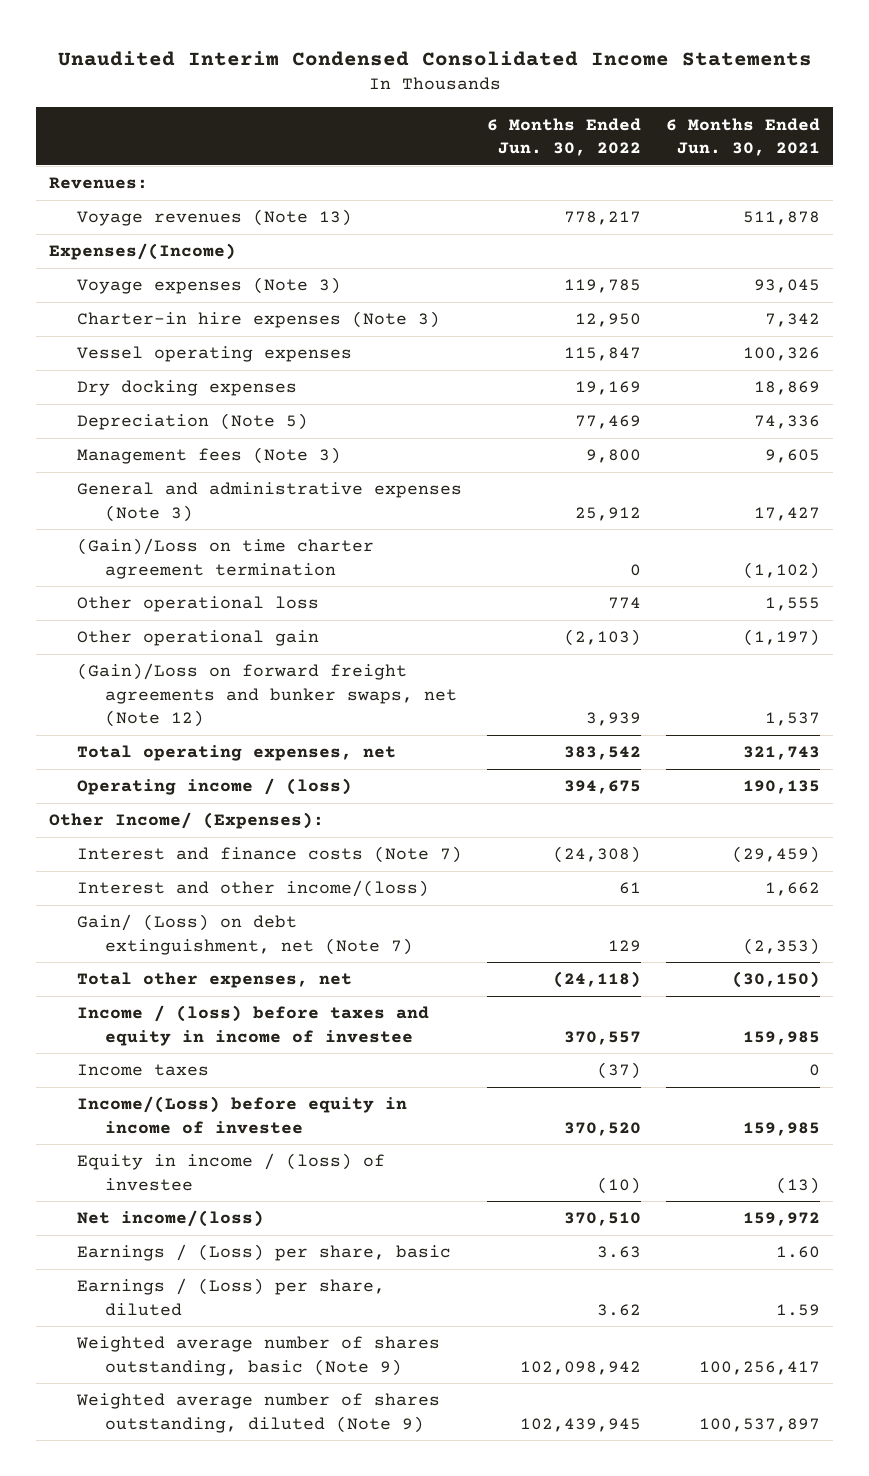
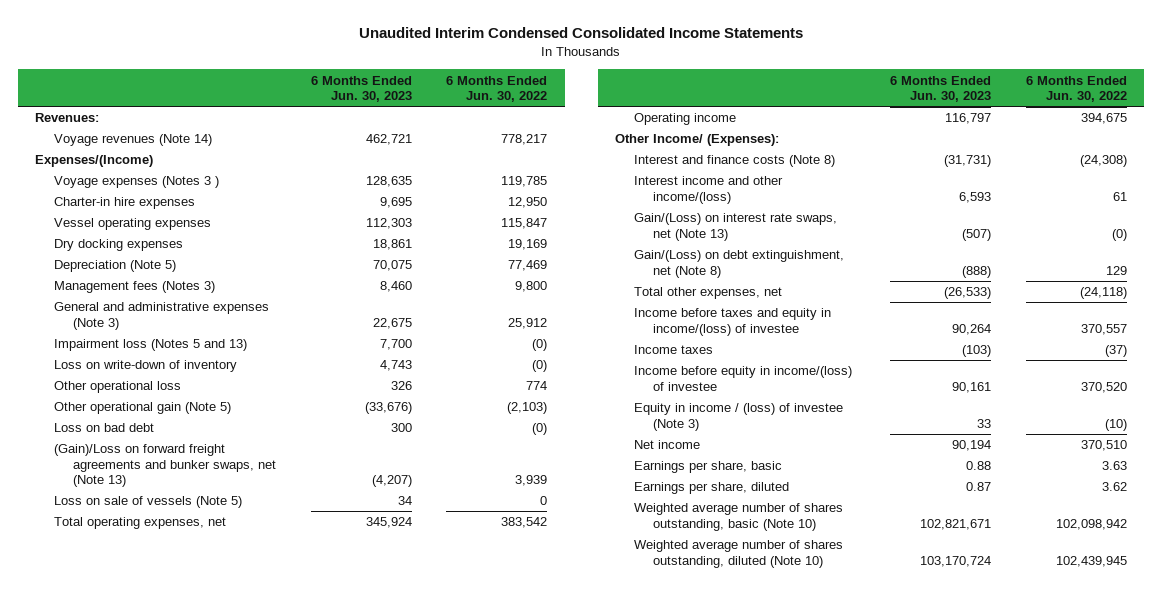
[666,117,821,157] 6 Months Ended Jun. 30, 2021 -> none
none -> [310,75,412,103] 6 Months Ended Jun. 30, 2023
[76,209,352,227] Voyage revenues (Note 13) -> [54,134,213,147] Voyage revenues (Note 14)
[76,277,341,295] Voyage expenses (Note 3) -> [54,176,220,189] Voyage expenses (Notes 3 )
[76,311,440,329] Charter-in hire expenses (Note 3) -> [54,197,196,210] Charter-in hire expenses
[76,447,341,465] Management fees (Note 3) -> [54,281,216,294] Management fees (Notes 3)
[76,538,374,579] (Gain)/Loss on time charter agreement termination -> none
none -> [54,339,248,352] Impairment loss (Notes 5 and 13)
none -> [54,360,238,373] Loss on write-down of inventory
[76,630,319,647] Other operational gain -> [54,402,232,415] Other operational gain (Note 5)
none -> [54,423,155,433] Loss on bad debt
[76,663,458,728] (Gain)/Loss on forward freight agreements and bunker swaps, net (Note 12) -> [54,444,277,488] (Gain)/Loss on forward freight agreements and bunker swaps, net (Note 13)
none -> [54,496,243,509] Loss on sale of vessels (Note 5)
[76,778,352,796] Operating income / (loss) -> [633,113,736,126] Operating income
[76,846,462,864] Interest and finance costs (Note 7) -> [633,155,835,168] Interest and finance costs (Note 8)
[76,880,429,898] Interest and other income/(loss) -> [633,176,783,204] Interest income and other income/(loss)
none -> [633,213,837,241] Gain/(Loss) on interest rate swaps, net (Note 13)
[76,914,414,955] Gain/ (Loss) on debt extinguishment, net (Note 7) -> [633,250,844,278] Gain/(Loss) on debt extinguishment, net (Note 8)
[76,1005,429,1046] Income / (loss) before taxes and equity in income of investee -> [633,308,831,336] Income before taxes and equity in income/(loss) of investee
[76,1096,407,1134] Income/(Loss) before equity in income of investee -> [633,366,852,391] Income before equity in income/(loss) of investee
[76,1153,385,1191] Equity in income / (loss) of investee -> [633,403,843,431] Equity in income / (loss) of investee (Note 3)
[76,1210,264,1228] Net income/(loss) -> [633,440,700,450] Net income
[76,1244,451,1262] Earnings / (Loss) per share, basic -> [633,461,782,474] Earnings per share, basic
[76,1278,385,1316] Earnings / (Loss) per share, diluted -> [633,482,789,495] Earnings per share, diluted
[75,1336,440,1376] Weighted average number of shares outstanding, basic (Note 9) -> [633,503,843,531] Weighted average number of shares outstanding, basic (Note 10)
[75,1393,440,1433] Weighted average number of shares outstanding, diluted (Note 9) -> [633,540,843,568] Weighted average number of shares outstanding, diluted (Note 10)

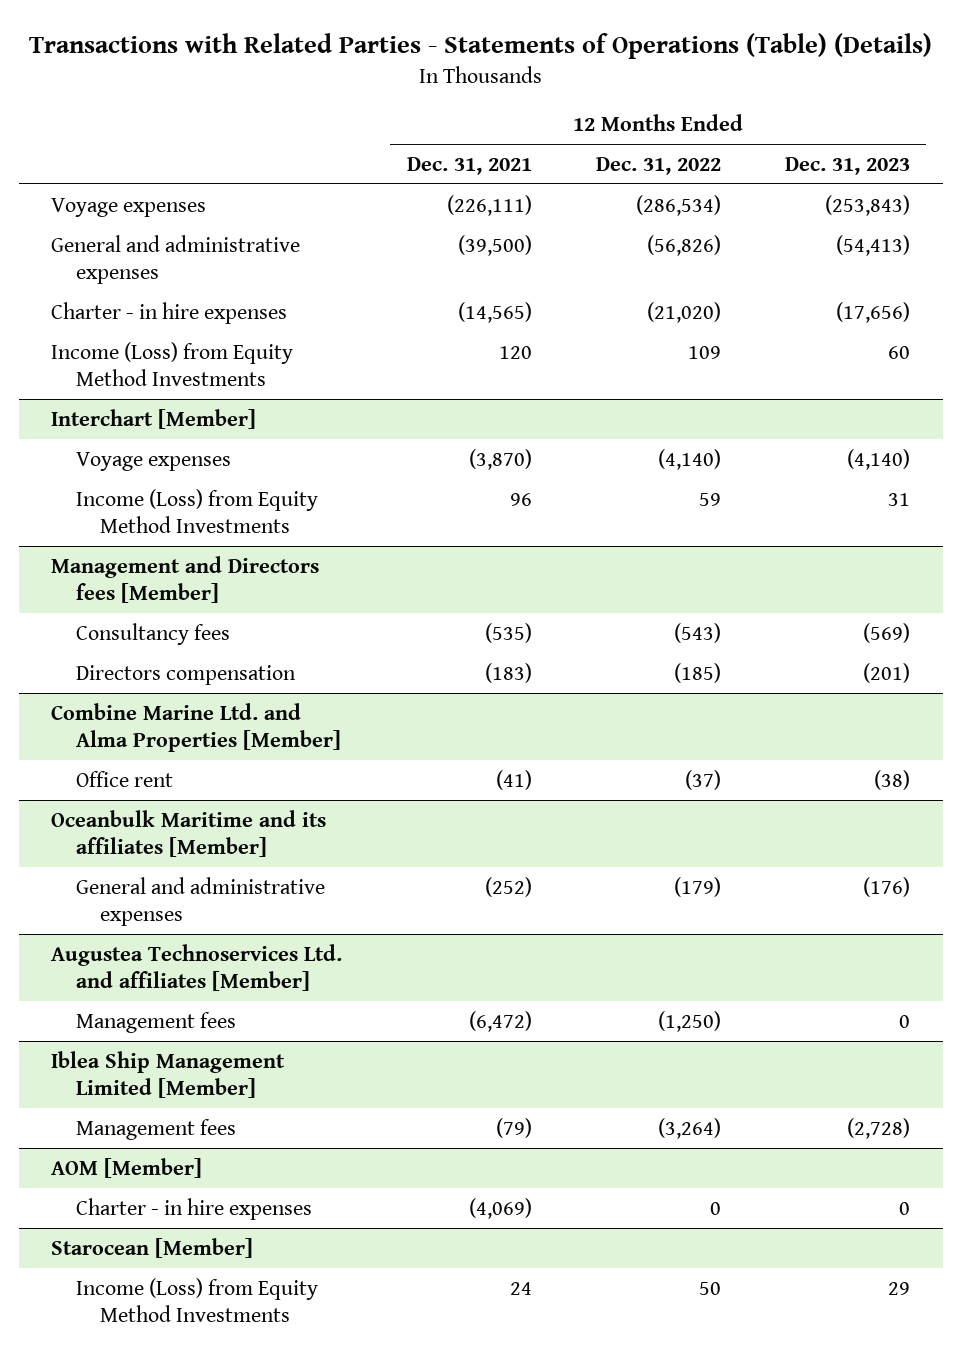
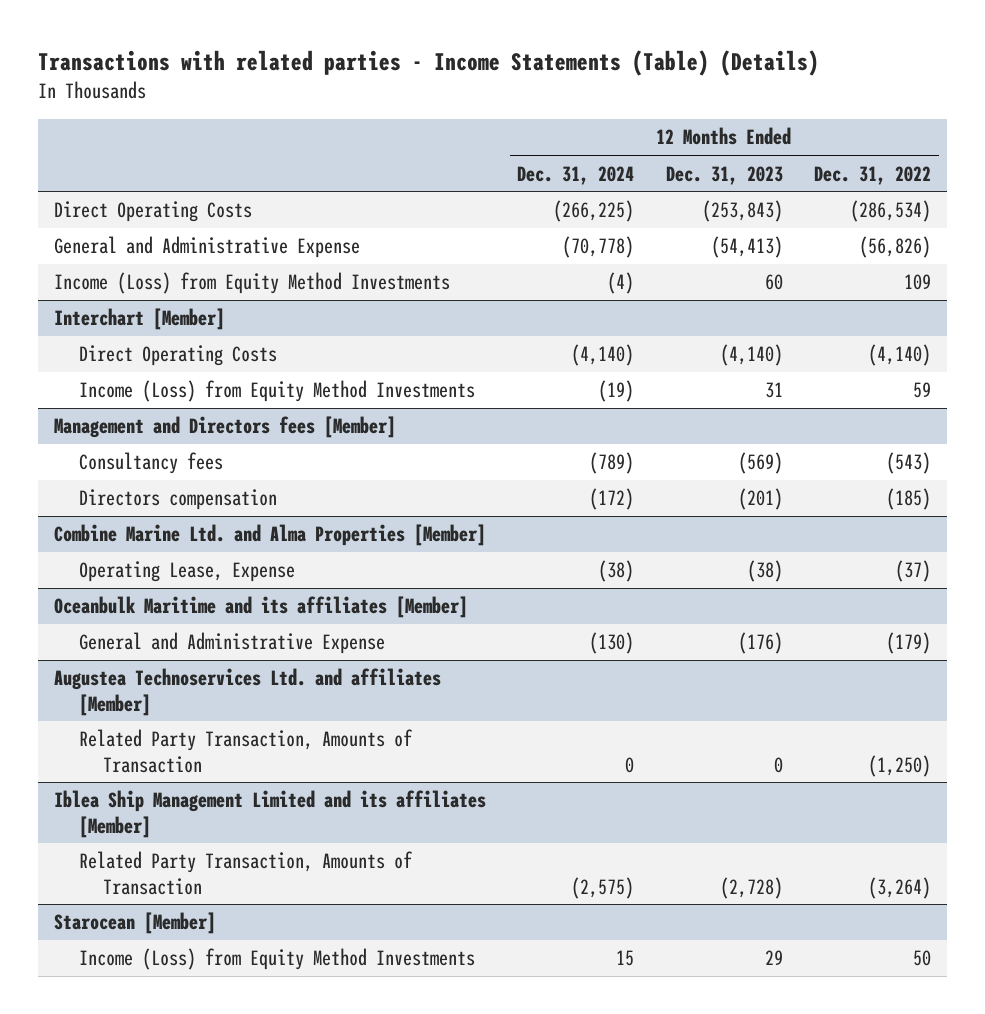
[28,33,932,60] Transactions with Related Parties - Statements of Operations (Table) (Details) -> [38,50,820,77] Transactions with related parties - Income Statements (Table) (Details)
[406,156,532,175] Dec. 31, 2021 -> none
none -> [517,165,635,185] Dec. 31, 2024
[51,301,288,324] Charter - in hire expenses -> none
[51,197,207,217] Voyage expenses -> [54,201,253,223] Direct Operating Costs
[51,234,301,284] General and administrative expenses -> [54,236,361,259] General and Administrative Expense
[75,451,231,471] Voyage expenses -> [78,345,277,367] Direct Operating Costs
[75,770,173,787] Office rent -> [78,561,295,583] Operating Lease, Expense
[75,876,325,926] General and administrative expenses -> [78,632,385,655] General and Administrative Expense
[51,1157,203,1178] AOM [Member] -> none
[75,1197,312,1220] Charter - in hire expenses -> none
[75,1011,236,1033] Management fees -> [78,729,413,773] Related Party Transaction, Amounts of Transaction
[51,1050,286,1098] Iblea Ship Management Limited [Member] -> [54,790,487,838] Iblea Ship Management Limited and its affiliates [Member]
[75,1118,236,1140] Management fees -> [78,851,413,895] Related Party Transaction, Amounts of Transaction

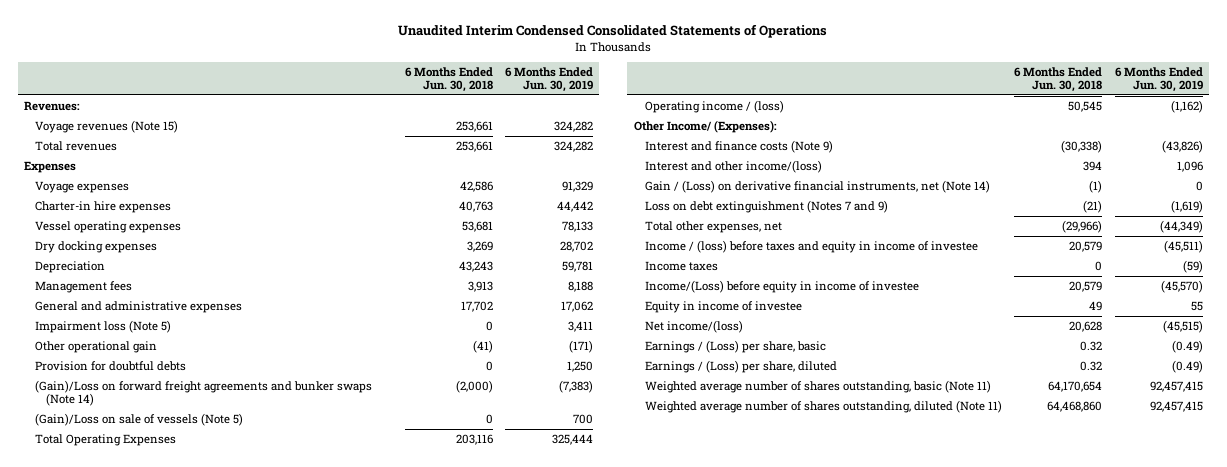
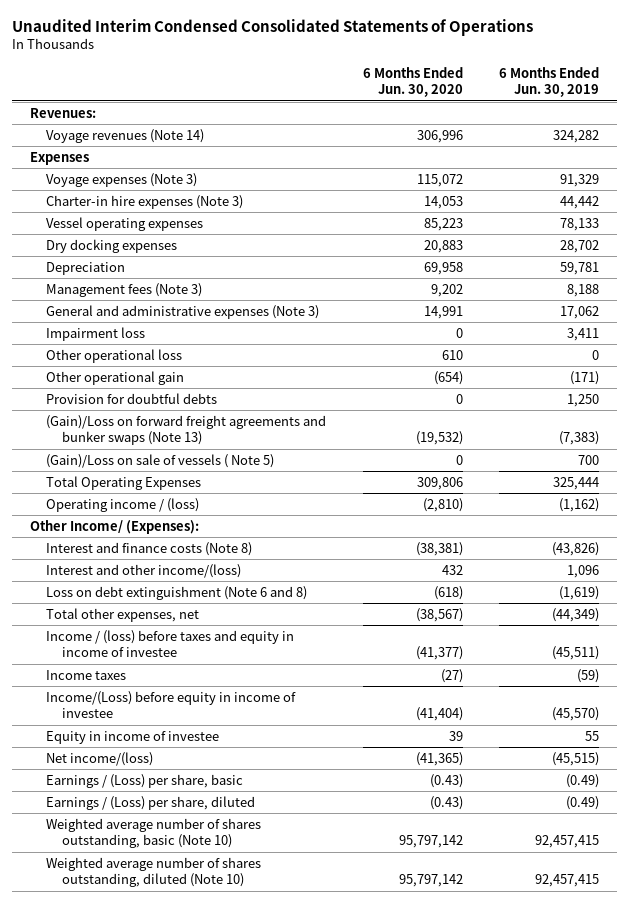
[404,66,493,93] 6 Months Ended Jun. 30, 2018 -> none
none -> [362,66,463,98] 6 Months Ended Jun. 30, 2020
[35,119,179,133] Voyage revenues (Note 15) -> none
[35,140,118,151] Total revenues -> [46,128,205,143] Voyage revenues (Note 14)
[35,180,130,193] Voyage expenses -> [46,172,198,187] Voyage expenses (Note 3)
[35,200,172,213] Charter-in hire expenses -> [46,194,244,209] Charter-in hire expenses (Note 3)
[35,280,133,293] Management fees -> [46,282,203,297] Management fees (Note 3)
[35,300,243,313] General and administrative expenses -> [46,304,320,319] General and administrative expenses (Note 3)
[35,319,172,333] Impairment loss (Note 5) -> [46,326,146,341] Impairment loss
none -> [46,348,183,363] Other operational loss
[35,379,373,407] (Gain)/Loss on forward freight agreements and bunker swaps (Note 14) -> [46,414,327,446] (Gain)/Loss on forward freight agreements and bunker swaps (Note 13)
[35,412,244,426] (Gain)/Loss on sale of vessels (Note 5) -> [46,453,275,468] (Gain)/Loss on sale of vessels ( Note 5)
[644,139,833,153] Interest and finance costs (Note 9) -> [46,541,253,556] Interest and finance costs (Note 8)
[644,179,990,193] Gain / (Loss) on derivative financial instruments, net (Note 14) -> none
[644,199,888,213] Loss on debt extinguishment (Notes 7 and 9) -> [46,585,308,600] Loss on debt extinguishment (Note 6 and 8)
[644,379,991,393] Weighted average number of shares outstanding, basic (Note 11) -> [46,817,262,849] Weighted average number of shares outstanding, basic (Note 10)
[644,399,1002,413] Weighted average number of shares outstanding, diluted (Note 11) -> [46,856,262,888] Weighted average number of shares outstanding, diluted (Note 10)

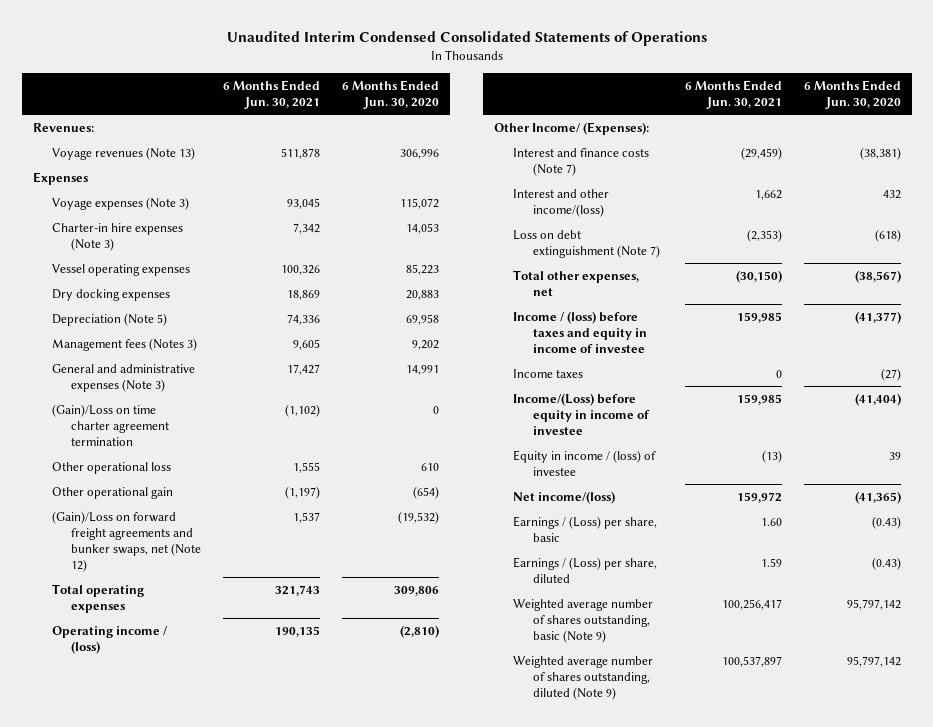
[498,66,599,98] 6 Months Ended Jun. 30, 2019 -> none
none -> [223,79,321,109] 6 Months Ended Jun. 30, 2021
[46,128,205,143] Voyage revenues (Note 14) -> [51,147,195,161] Voyage revenues (Note 13)
[46,261,126,275] Depreciation -> [51,313,167,327] Depreciation (Note 5)
[46,282,203,297] Management fees (Note 3) -> [51,338,197,352] Management fees (Notes 3)
[46,326,146,341] Impairment loss -> none
none -> [51,404,170,446] (Gain)/Loss on time charter agreement termination
[46,392,218,404] Provision for doubtful debts -> none
[46,453,275,468] (Gain)/Loss on sale of vessels ( Note 5) -> none
[46,414,327,446] (Gain)/Loss on forward freight agreements and bunker swaps (Note 13) -> [51,511,202,572] (Gain)/Loss on forward freight agreements and bunker swaps, net (Note 12)
[46,475,202,490] Total Operating Expenses -> [51,584,144,613] Total operating expenses
[46,541,253,556] Interest and finance costs (Note 8) -> [513,148,650,176] Interest and finance costs (Note 7)
[46,585,308,600] Loss on debt extinguishment (Note 6 and 8) -> [513,230,660,258] Loss on debt extinguishment (Note 7)
[46,730,220,744] Equity in income of investee -> [513,450,657,476] Equity in income / (loss) of investee
[46,817,262,849] Weighted average number of shares outstanding, basic (Note 10) -> [513,599,654,643] Weighted average number of shares outstanding, basic (Note 9)
[46,856,262,888] Weighted average number of shares outstanding, diluted (Note 10) -> [513,656,654,700] Weighted average number of shares outstanding, diluted (Note 9)

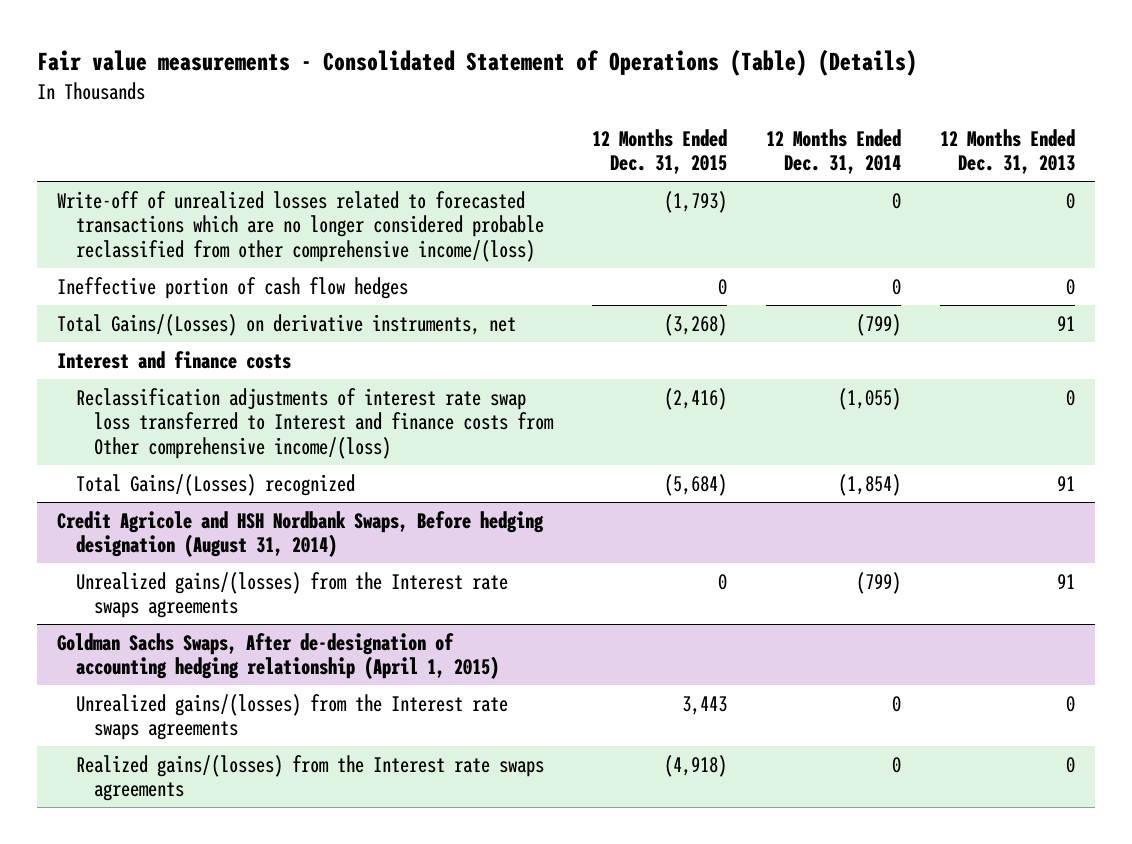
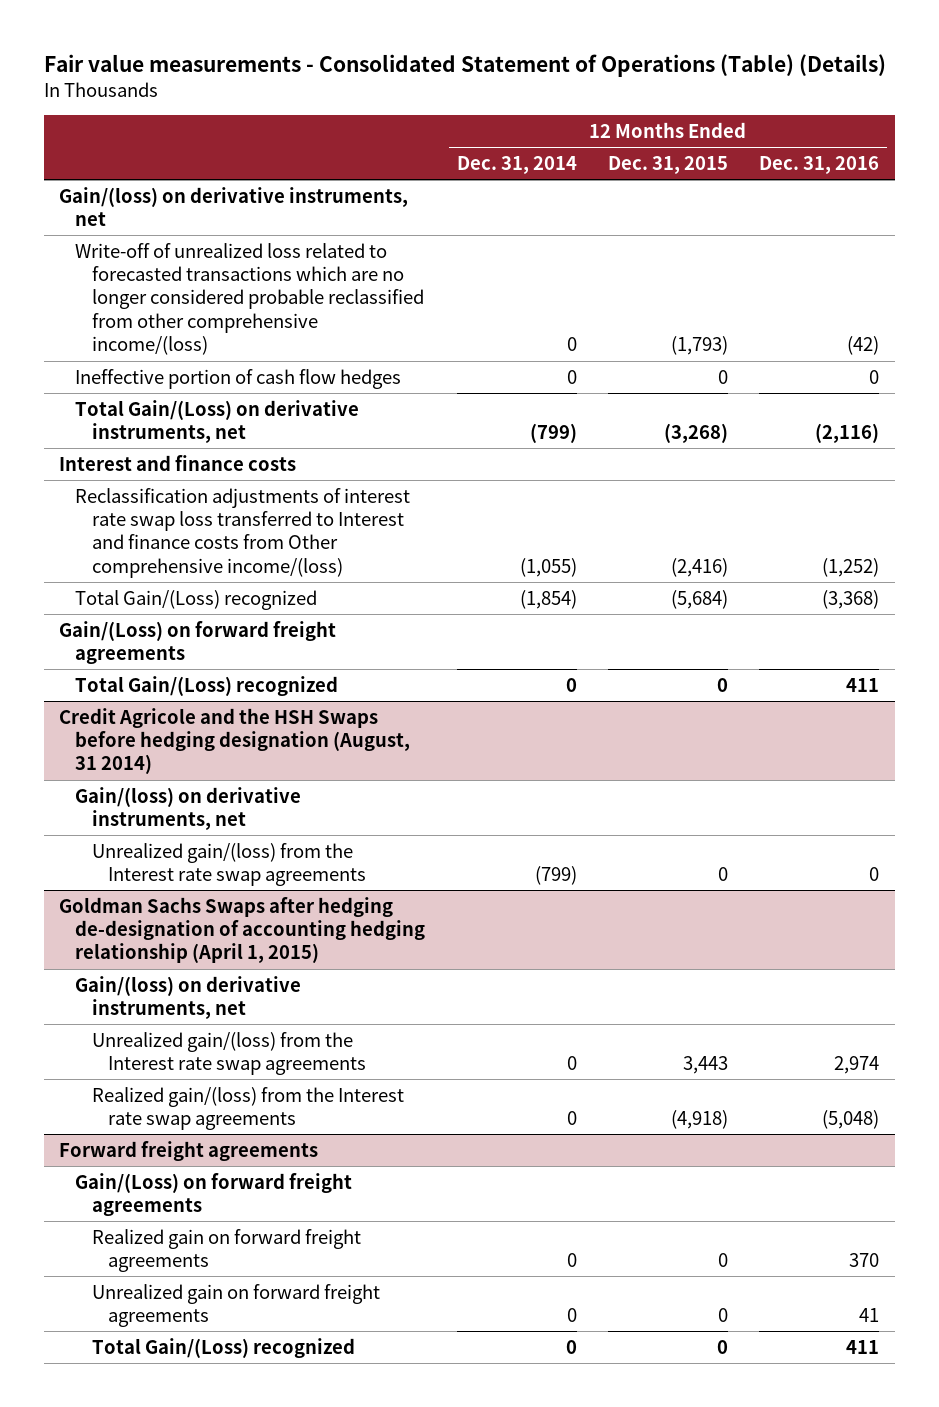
[940,128,1076,175] 12 Months Ended Dec. 31, 2013 -> none
none -> [759,155,880,174] Dec. 31, 2016
none -> [59,186,409,227] Gain/(loss) on derivative instruments, net
[56,190,544,263] Write-off of unrealized losses related to forecasted transactions which are no longer considered probable reclassified from other comprehensive income/(loss) -> [75,242,424,356] Write-off of unrealized loss related to forecasted transactions which are no longer considered probable reclassified from other comprehensive income/(loss)
[56,313,516,336] Total Gains/(Losses) on derivative instruments, net -> [75,399,360,444] Total Gain/(Loss) on derivative instruments, net
[75,473,355,496] Total Gains/(Losses) recognized -> [75,589,318,610] Total Gain/(Loss) recognized
none -> [59,620,337,665] Gain/(Loss) on forward freight agreements
none -> [75,675,339,696] Total Gain/(Loss) recognized
[56,510,544,558] Credit Agricole and HSH Nordbank Swaps, Before hedging designation (August 31, 2014) -> [59,707,411,775] Credit Agricole and the HSH Swaps before hedging designation (August, 31 2014)
none -> [75,786,302,831] Gain/(loss) on derivative instruments, net
[75,571,508,619] Unrealized gains/(losses) from the Interest rate swaps agreements -> [91,842,367,887] Unrealized gain/(loss) from the Interest rate swap agreements
[56,632,499,680] Goldman Sachs Swaps, After de-designation of accounting hedging relationship (April 1, 2015) -> [59,896,426,964] Goldman Sachs Swaps after hedging de-designation of accounting hedging relationship (April 1, 2015)
none -> [75,975,302,1020] Gain/(loss) on derivative instruments, net
[75,693,508,741] Unrealized gains/(losses) from the Interest rate swaps agreements -> [91,1031,367,1076] Unrealized gain/(loss) from the Interest rate swap agreements
[75,754,544,802] Realized gains/(losses) from the Interest rate swaps agreements -> [91,1086,404,1131] Realized gain/(loss) from the Interest rate swap agreements
none -> [59,1140,319,1161] Forward freight agreements
none -> [75,1172,353,1217] Gain/(Loss) on forward freight agreements
none -> [91,1228,361,1273] Realized gain on forward freight agreements
none -> [91,1283,380,1328] Unrealized gain on forward freight agreements
none -> [91,1337,355,1358] Total Gain/(Loss) recognized

